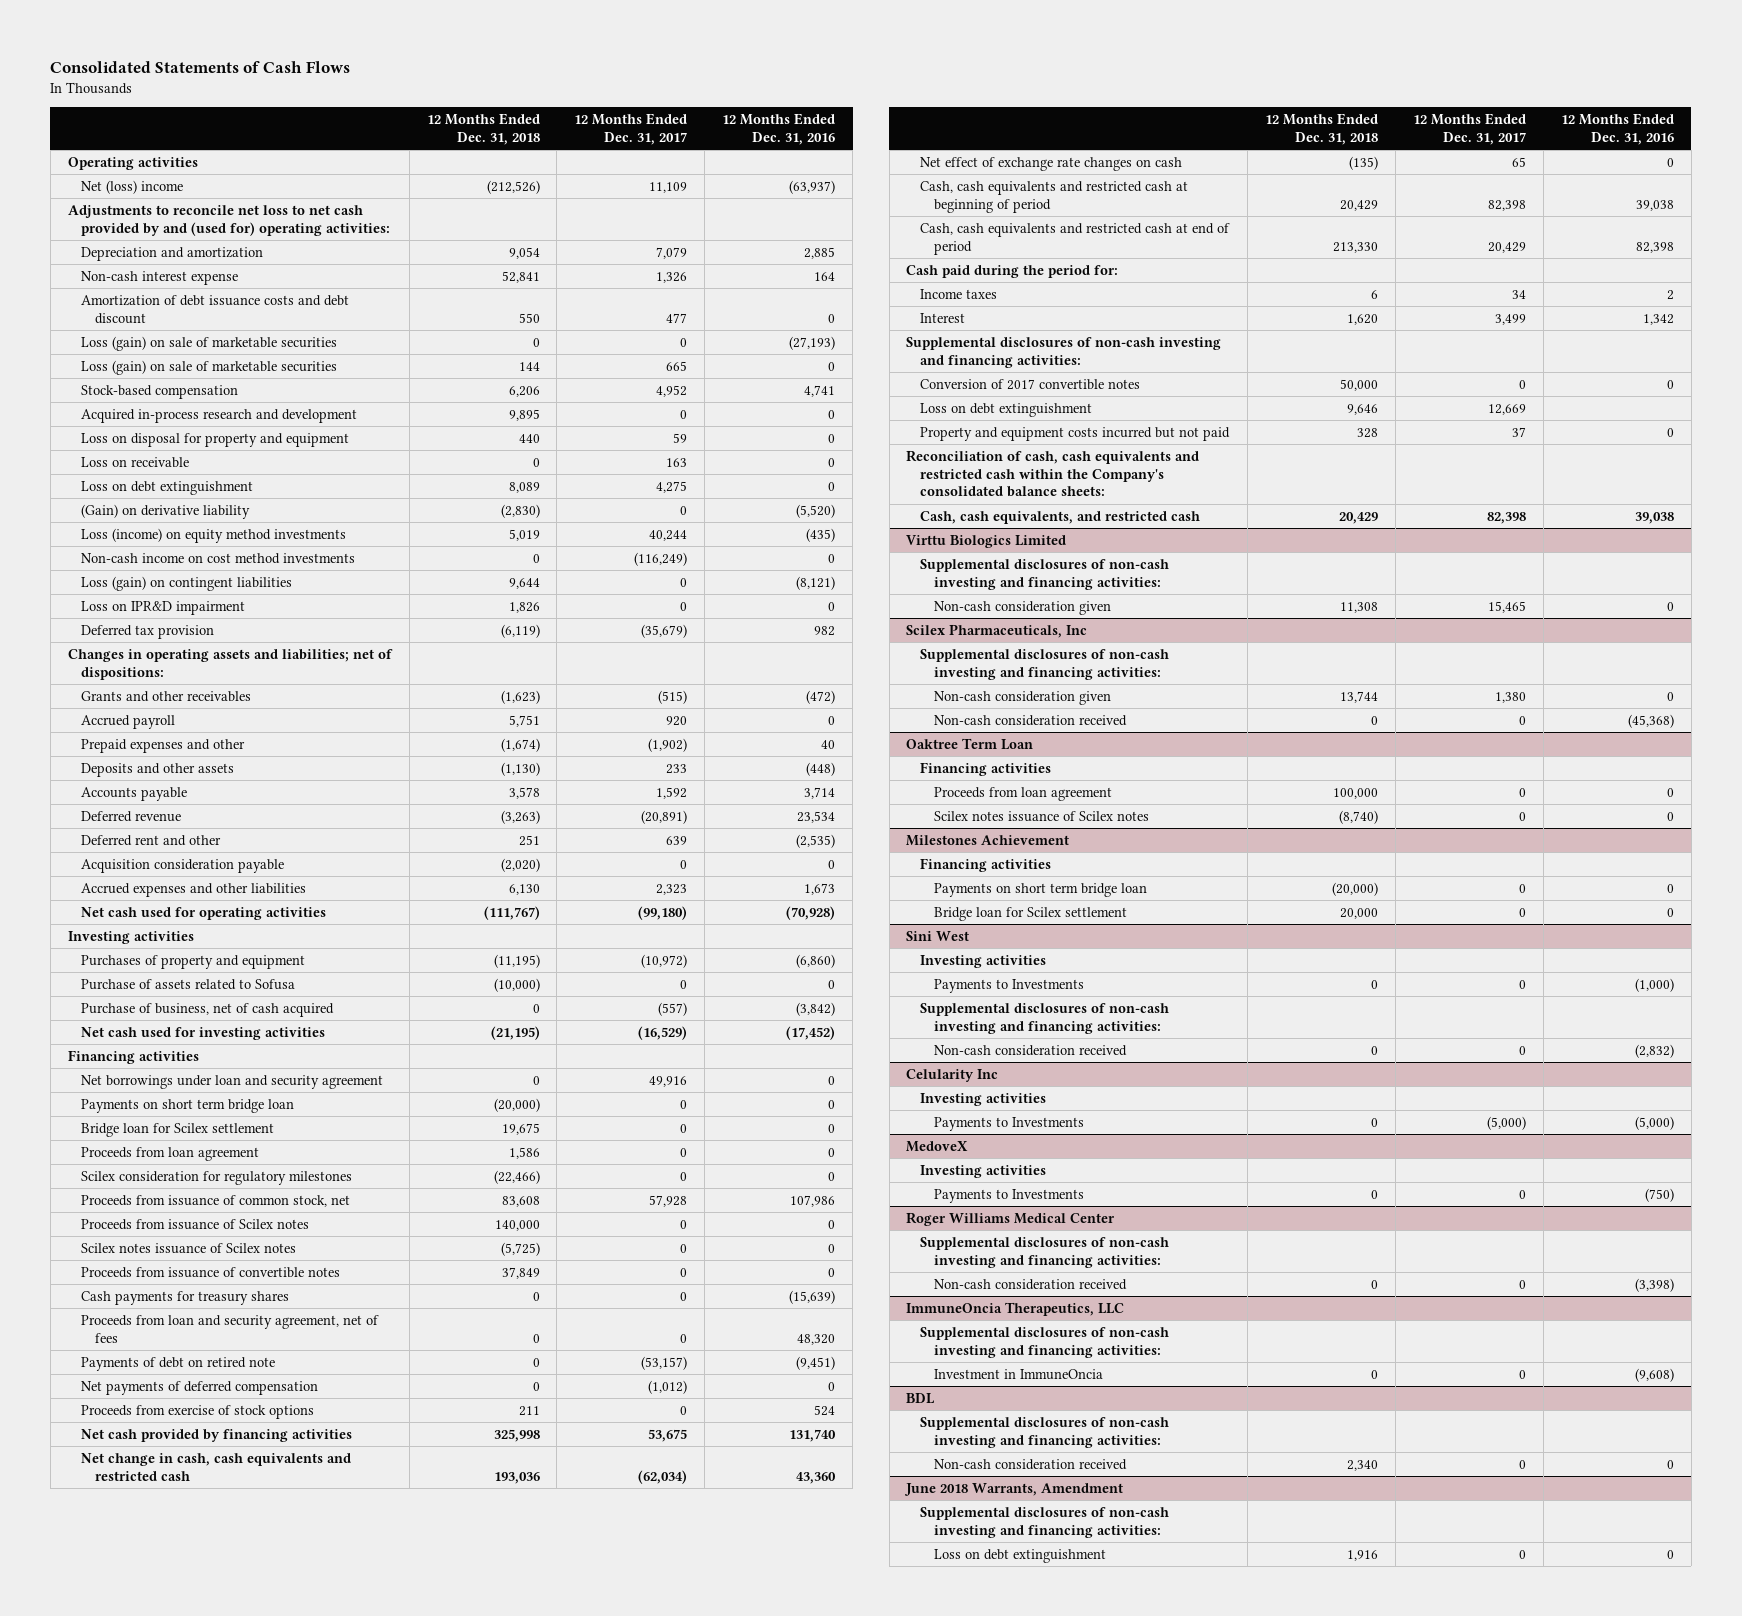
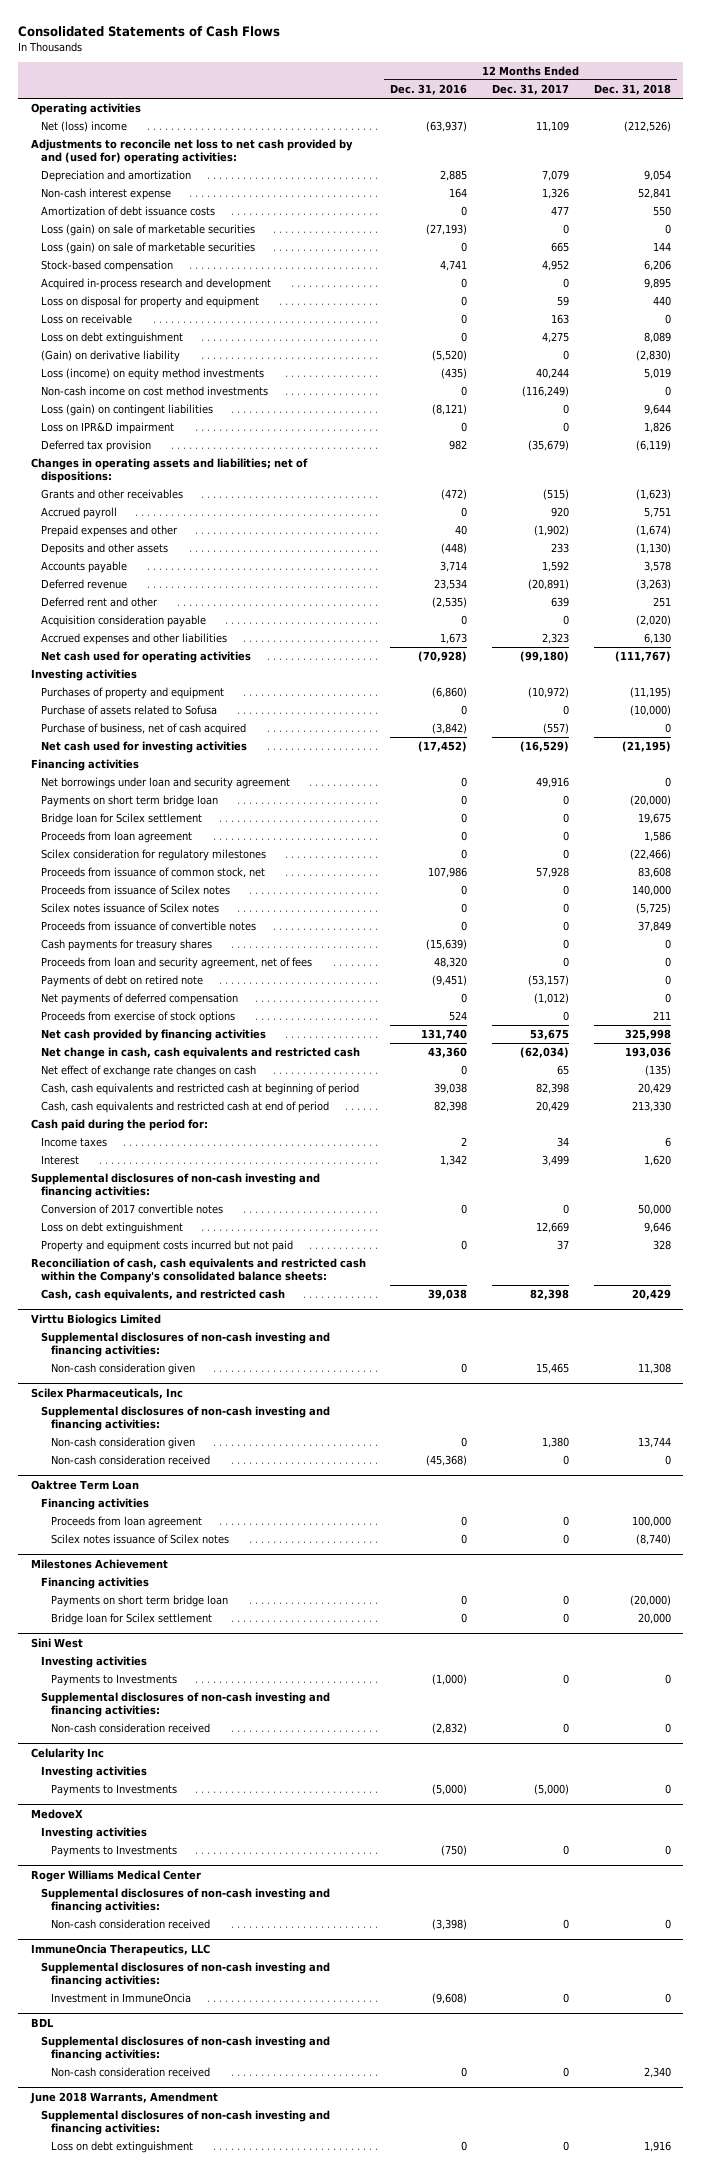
[81,294,350,324] Amortization of debt issuance costs and debt discount -> [40,206,215,217] Amortization of debt issuance costs

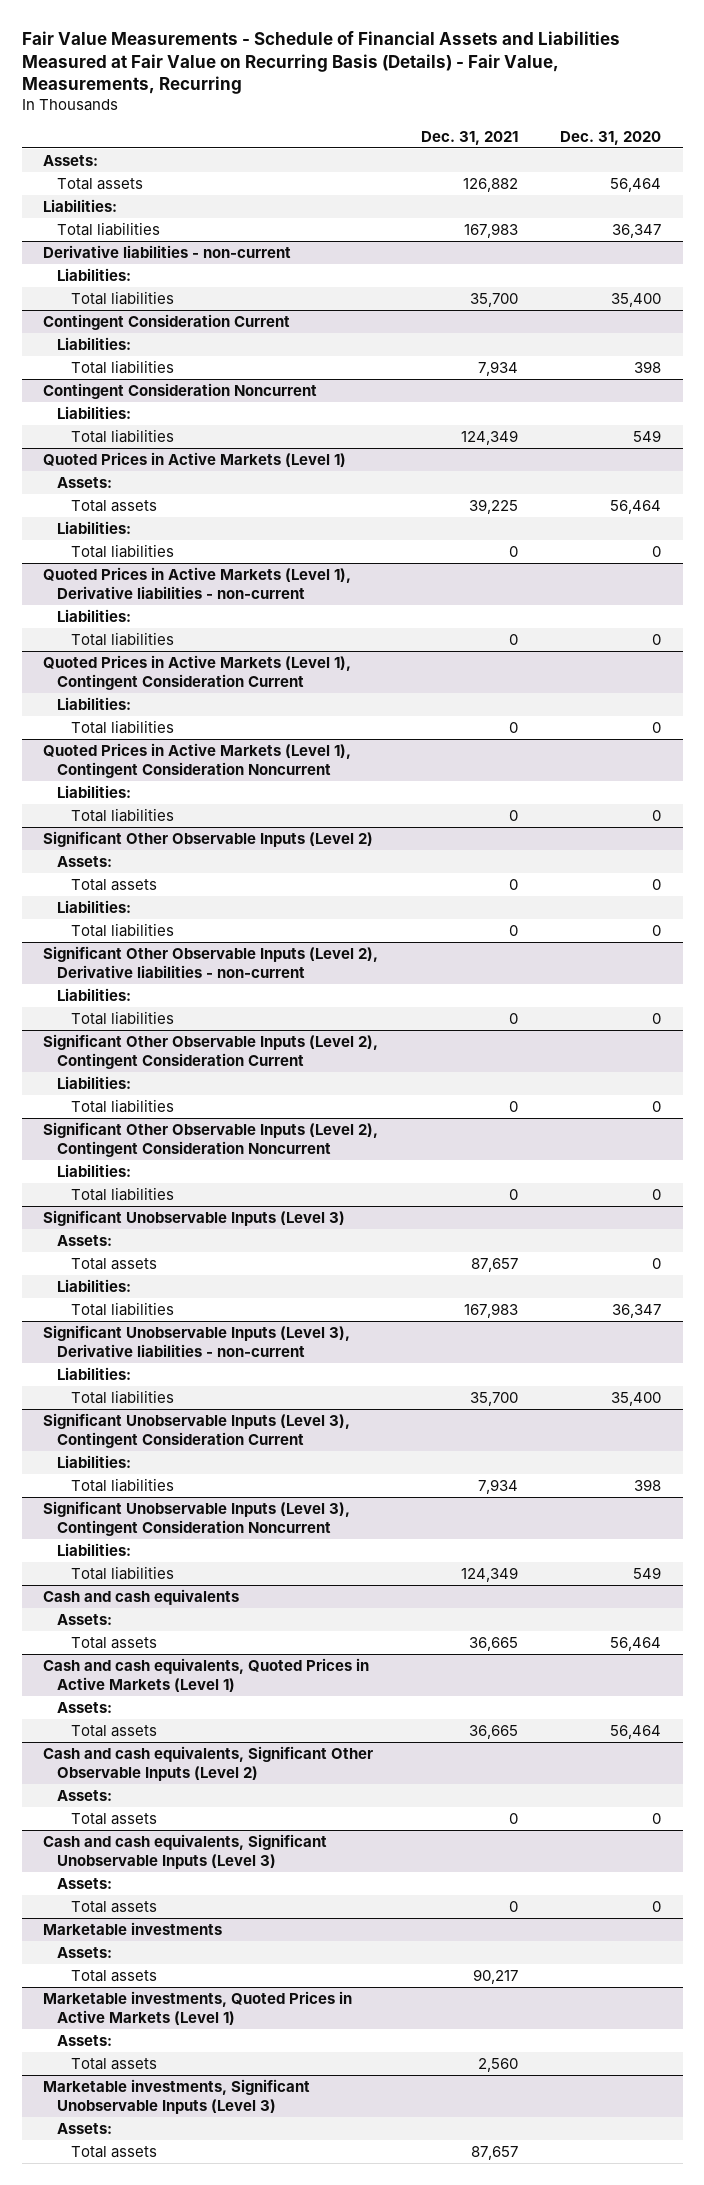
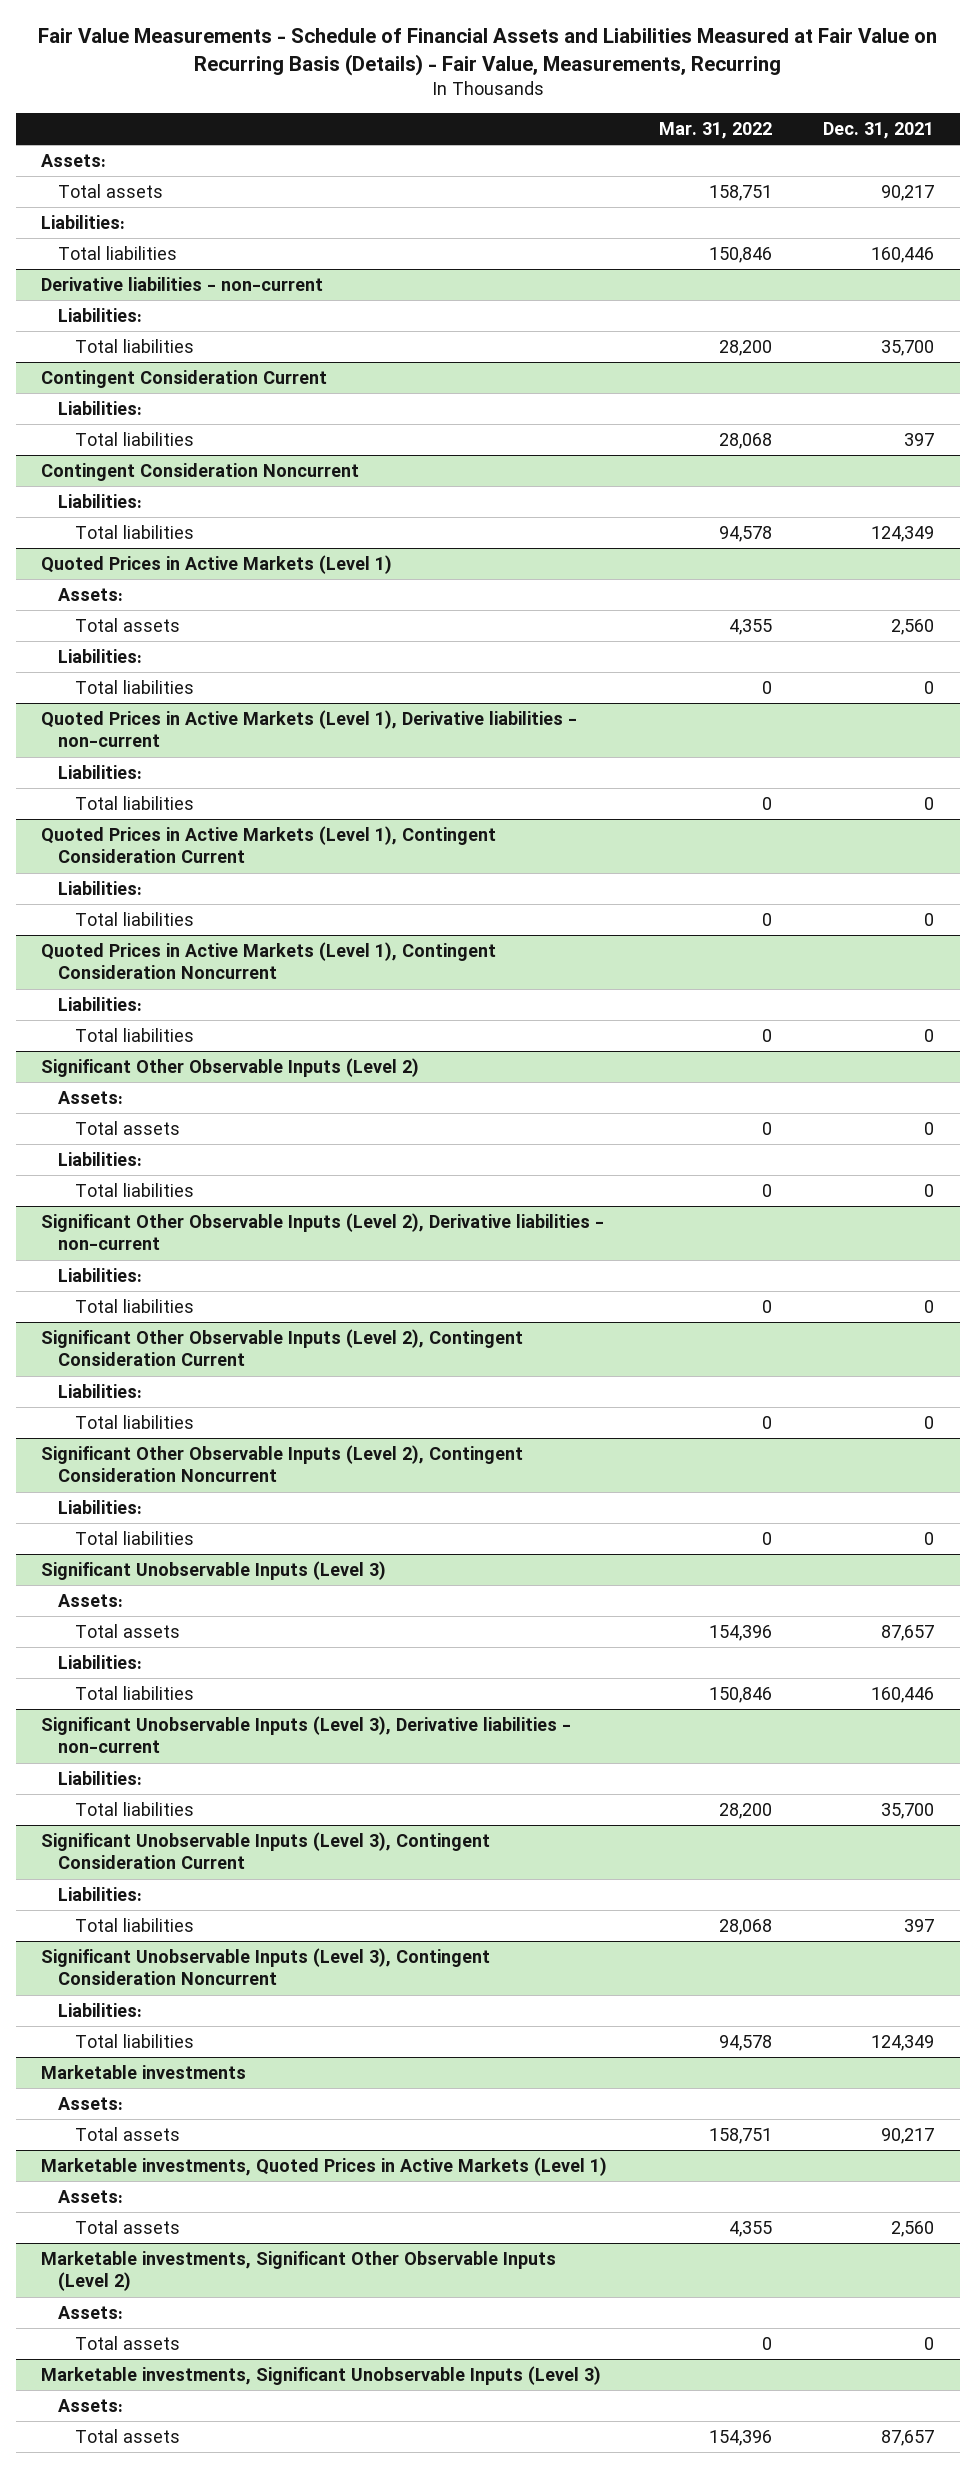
[560,131,662,146] Dec. 31, 2020 -> none
none -> [658,121,772,139] Mar. 31, 2022
[462,177,518,192] 126,882 -> [881,185,935,202] 90,217
[463,222,518,238] 167,983 -> [871,247,935,264] 160,446
[477,360,518,376] 7,934 -> [904,433,935,447] 397
[468,498,518,514] 39,225 -> [891,619,935,636] 2,560
[463,1302,518,1318] 167,983 -> [871,1687,935,1704] 160,446
[477,1478,518,1494] 7,934 -> [904,1919,935,1933] 397
[42,1588,239,1605] Cash and cash equivalents -> none
[57,1613,113,1625] Assets: -> none
[71,1636,158,1649] Total assets -> none
[42,1657,369,1692] Cash and cash equivalents, Quoted Prices in Active Markets (Level 1) -> none
[57,1701,113,1713] Assets: -> none
[71,1724,158,1737] Total assets -> none
[42,1745,373,1781] Cash and cash equivalents, Significant Other Observable Inputs (Level 2) -> none
[57,1789,113,1801] Assets: -> none
[71,1812,158,1825] Total assets -> none
[42,1833,327,1869] Cash and cash equivalents, Significant Unobservable Inputs (Level 3) -> none
[57,1877,113,1889] Assets: -> none
[71,1900,158,1913] Total assets -> none
none -> [41,2251,557,2292] Marketable investments, Significant Other Observable Inputs (Level 2)
none -> [58,2306,124,2320] Assets:
none -> [74,2336,180,2351] Total assets

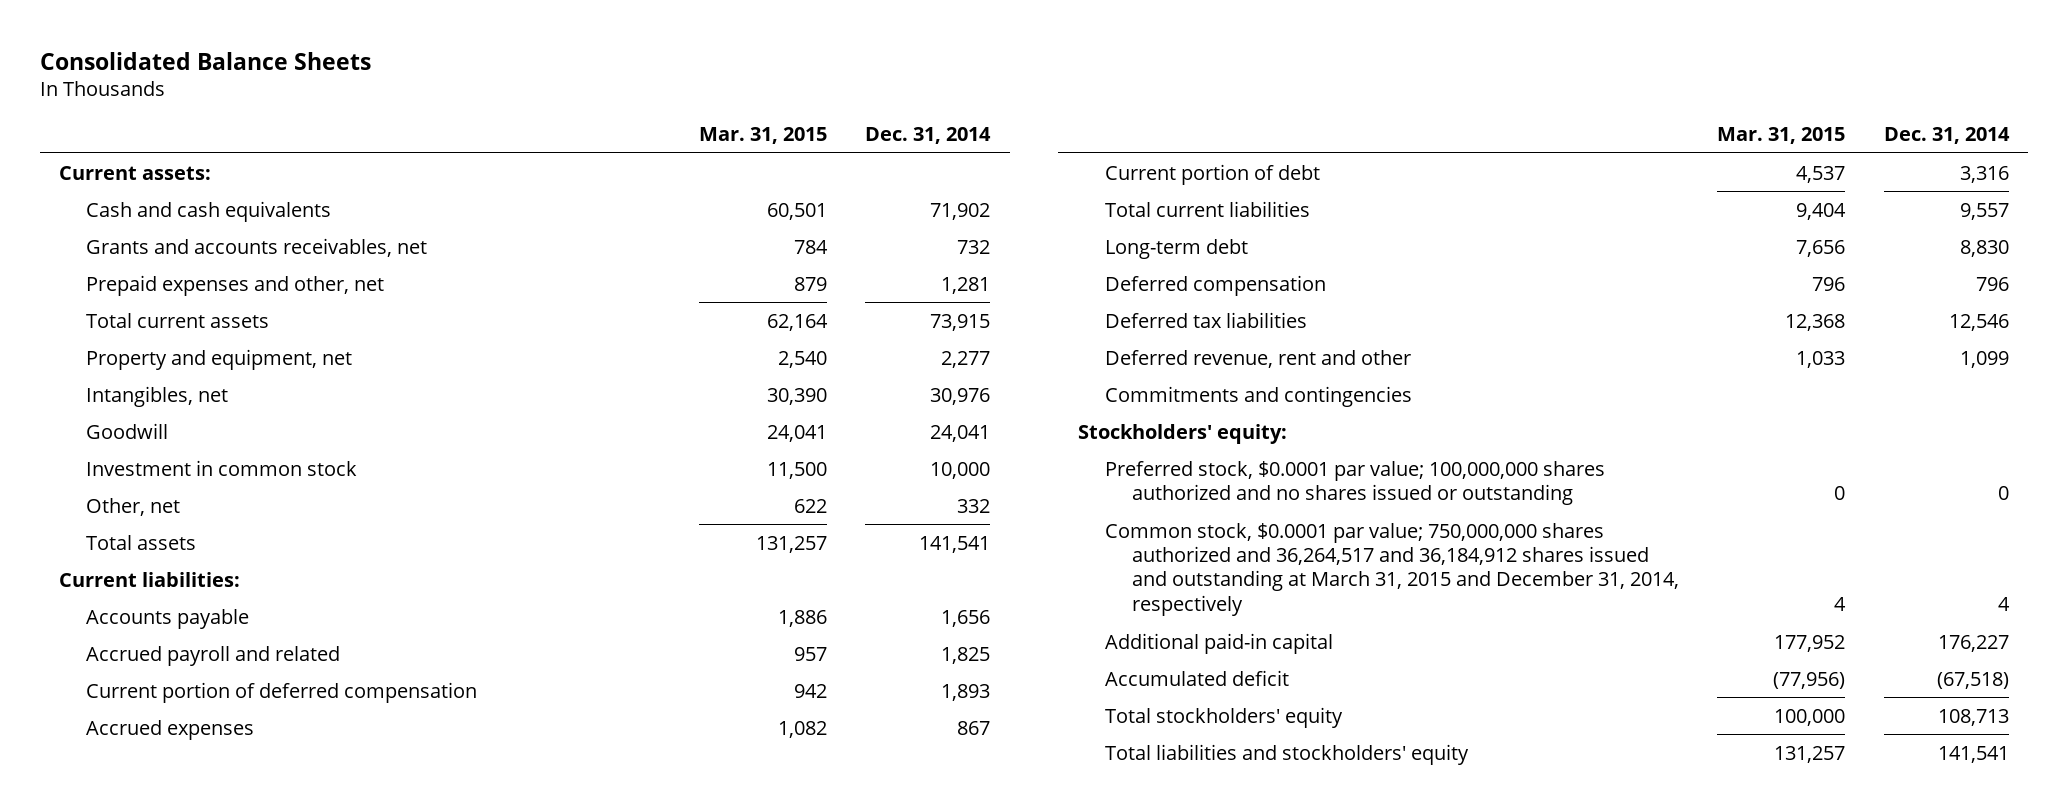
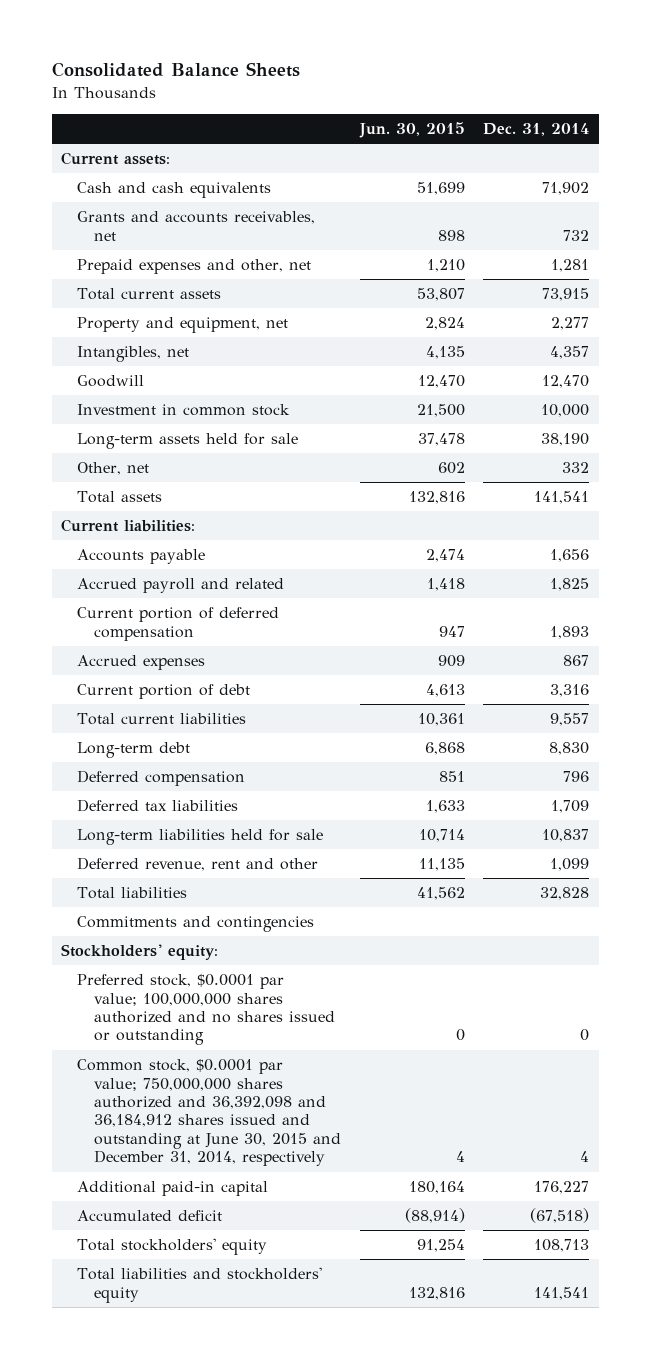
[698,127,827,145] Mar. 31, 2015 -> none
none -> [358,121,465,138] Jun. 30, 2015
[930,387,991,405] 30,976 -> [550,346,590,360] 4,357
[930,424,991,442] 24,041 -> [542,375,590,389] 12,470
none -> [77,433,299,450] Long-term assets held for sale
[1948,313,2009,331] 12,546 -> [551,800,590,814] 1,709
none -> [77,829,324,846] Long-term liabilities held for sale
none -> [77,887,188,900] Total liabilities
[1104,522,1679,616] Common stock, $0.0001 par value; 750,000,000 shares authorized and 36,264,517 and 36,184,912 shares issued and outstanding at March 31, 2015 and December 31, 2014, respectively -> [77,1059,341,1167] Common stock, $0.0001 par value; 750,000,000 shares authorized and 36,392,098 and 36,184,912 shares issued and outstanding at June 30, 2015 and December 31, 2014, respectively

